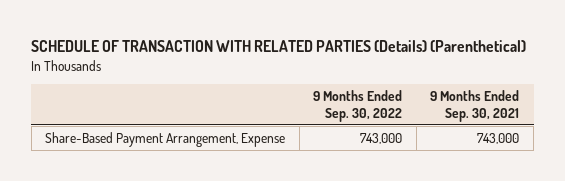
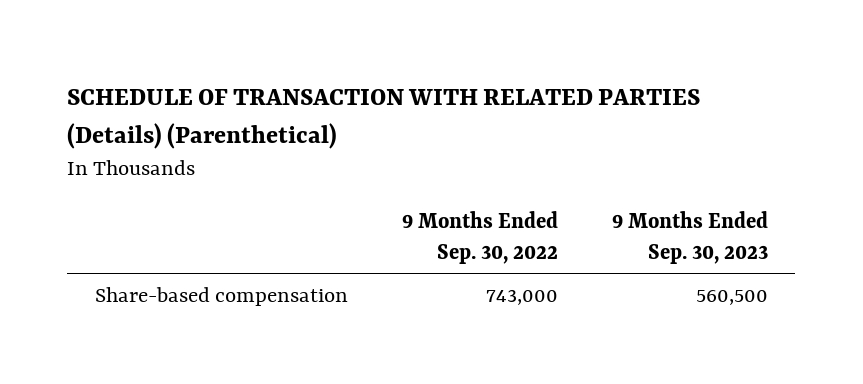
[430,90,520,122] 9 Months Ended Sep. 30, 2021 -> none
none -> [612,210,769,264] 9 Months Ended Sep. 30, 2023
[45,131,286,147] Share-Based Payment Arrangement, Expense -> [94,287,348,307] Share-based compensation

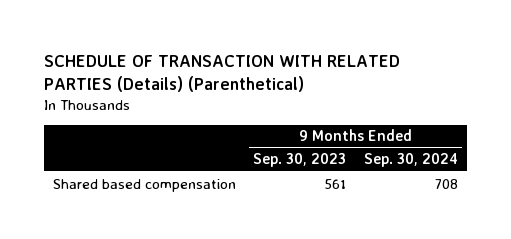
[401,210,558,264] 9 Months Ended Sep. 30, 2022 -> none
none -> [363,153,458,168] Sep. 30, 2024
[94,287,348,307] Share-based compensation -> [52,178,236,192] Shared based compensation
[696,290,769,306] 560,500 -> [324,178,347,189] 561

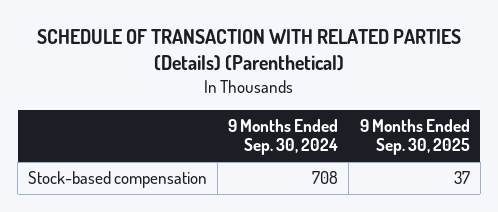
[253,153,347,168] Sep. 30, 2023 -> none
none -> [359,118,470,156] 9 Months Ended Sep. 30, 2025
[52,178,236,192] Shared based compensation -> [28,171,208,189] Stock-based compensation

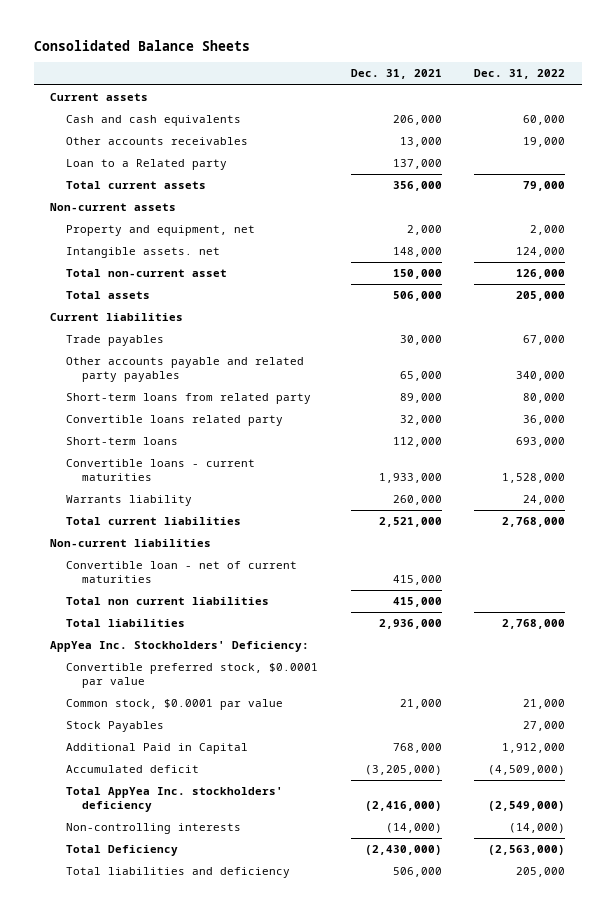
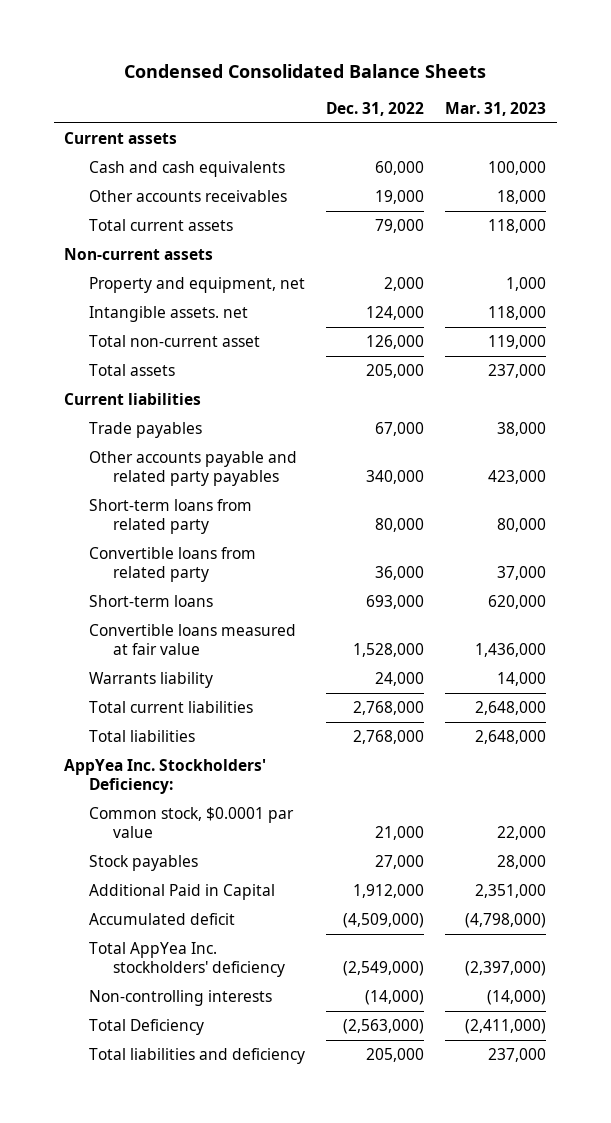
[33,40,250,52] Consolidated Balance Sheets -> [124,64,487,79] Condensed Consolidated Balance Sheets
[350,69,442,80] Dec. 31, 2021 -> none
none -> [445,101,547,116] Mar. 31, 2023
[65,159,227,171] Loan to a Related party -> none
[65,415,283,427] Convertible loans related party -> [88,546,256,583] Convertible loans from related party
[65,459,255,481] Convertible loans - current maturities -> [88,623,296,656] Convertible loans measured at fair value
[50,539,212,548] Non-current liabilities -> none
[65,561,297,583] Convertible loan - net of current maturities -> none
[65,597,269,606] Total non current liabilities -> none
[65,663,318,688] Convertible preferred stock, $0.0001 par value -> none
[65,721,164,733] Stock Payables -> [88,854,198,871] Stock payables

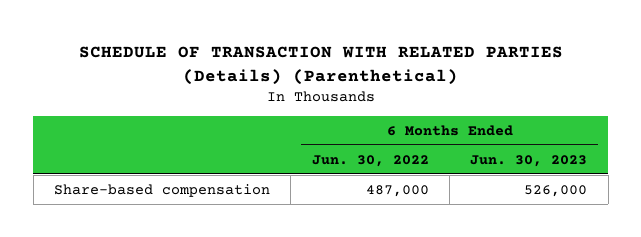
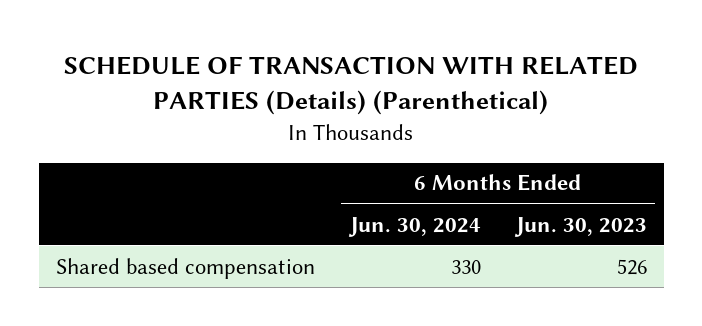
[311,154,429,167] Jun. 30, 2022 -> none
none -> [347,216,481,237] Jun. 30, 2024
[54,183,271,197] Share-based compensation -> [55,257,315,279] Shared based compensation
[524,184,588,197] 526,000 -> [616,258,647,275] 526

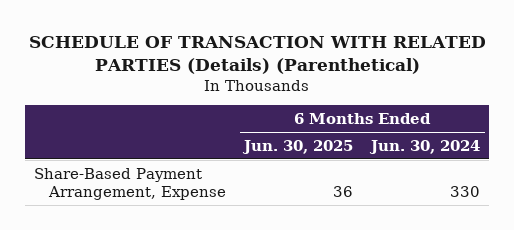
[513,216,647,237] Jun. 30, 2023 -> none
none -> [242,139,354,154] Jun. 30, 2025
[55,257,315,279] Shared based compensation -> [34,167,227,200] Share-Based Payment Arrangement, Expense

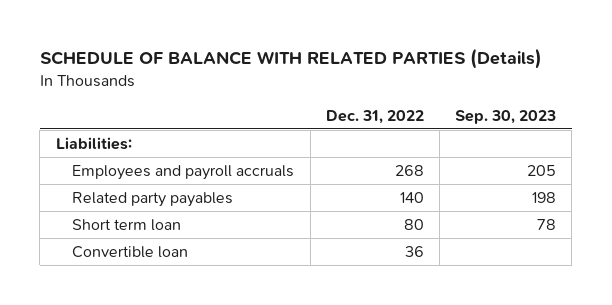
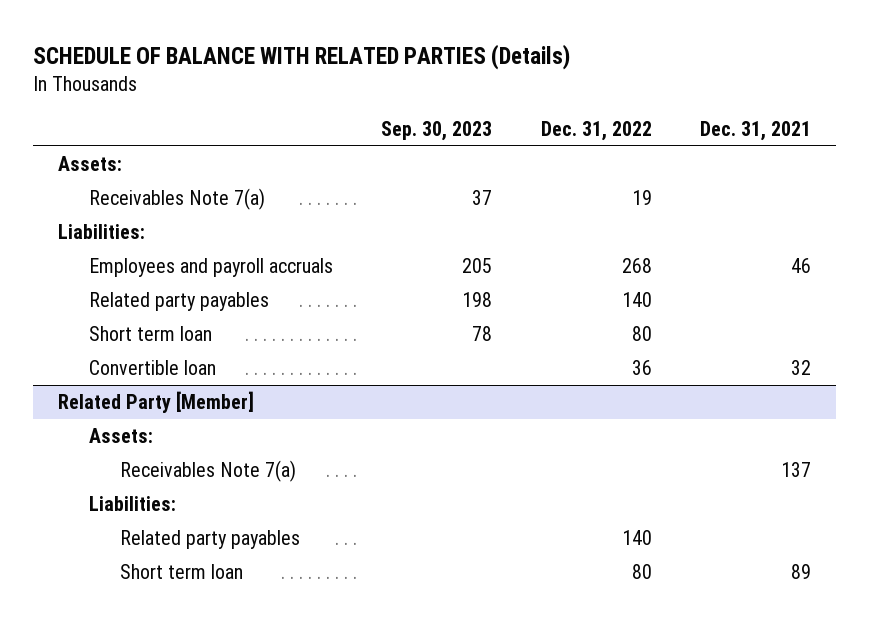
none -> [700,120,812,141] Dec. 31, 2021
none -> [57,156,122,172] Assets:
none -> [88,188,265,211] Receivables Note 7(a)
none -> [57,391,254,414] Related Party [Member]
none -> [88,428,153,444] Assets:
none -> [120,460,297,483] Receivables Note 7(a)
none -> [88,496,176,512] Liabilities:
none -> [120,530,301,550] Related party payables
none -> [120,564,244,580] Short term loan

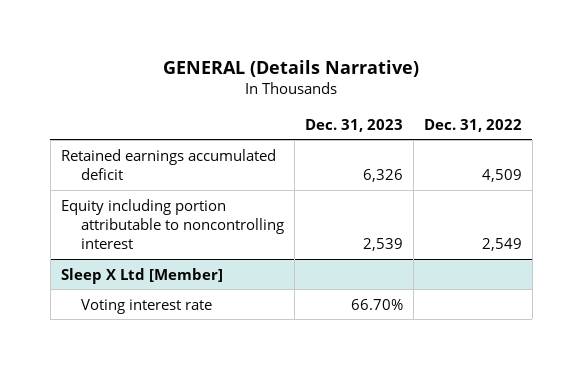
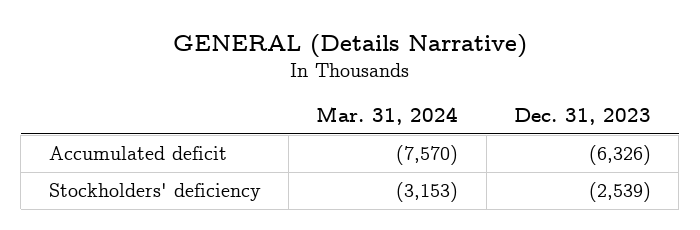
[423,118,522,132] Dec. 31, 2022 -> none
none -> [316,105,459,125] Mar. 31, 2024
[60,198,285,250] Equity including portion attributable to noncontrolling interest -> none
[60,267,223,284] Sleep X Ltd [Member] -> none
[81,298,213,314] Voting interest rate -> none
[60,148,276,180] Retained earnings accumulated deficit -> [48,146,227,161] Accumulated deficit
[363,168,404,182] 6,326 -> [589,145,652,166] (6,326)
none -> [48,183,261,202] Stockholders' deficiency

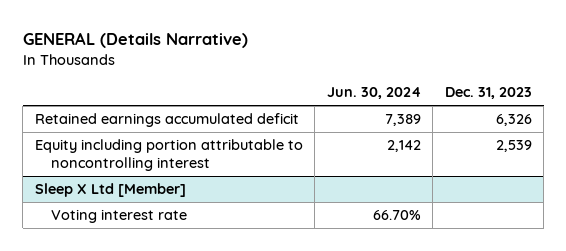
[316,105,459,125] Mar. 31, 2024 -> none
none -> [326,87,421,100] Jun. 30, 2024
[48,183,261,202] Stockholders' deficiency -> none
[48,146,227,161] Accumulated deficit -> [34,113,299,128] Retained earnings accumulated deficit
[589,145,652,166] (6,326) -> [495,114,532,127] 6,326
none -> [34,139,303,171] Equity including portion attributable to noncontrolling interest
none -> [34,183,186,198] Sleep X Ltd [Member]
none -> [51,209,188,224] Voting interest rate

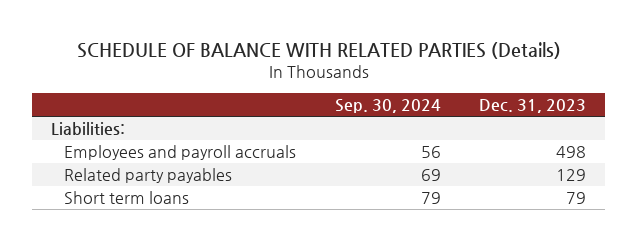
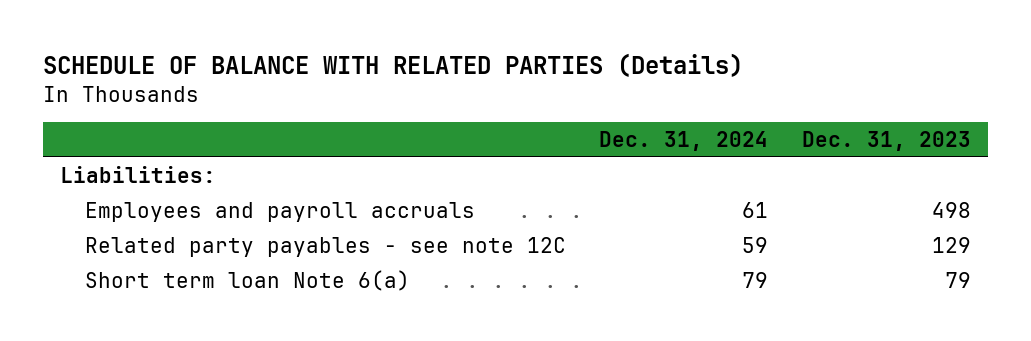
[334,99,441,114] Sep. 30, 2024 -> none
none -> [599,130,769,151] Dec. 31, 2024
[64,168,233,184] Related party payables -> [84,236,566,257] Related party payables - see note 12C
[64,191,190,205] Short term loans -> [84,269,410,291] Short term loan Note 6(a)

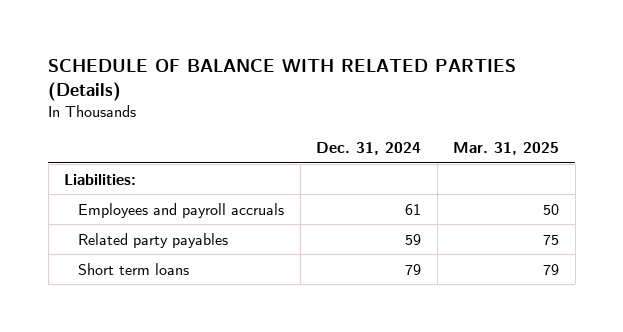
[802,130,972,151] Dec. 31, 2023 -> none
none -> [453,141,560,155] Mar. 31, 2025
[84,236,566,257] Related party payables - see note 12C -> [78,232,229,248] Related party payables
[84,269,410,291] Short term loan Note 6(a) -> [78,262,190,275] Short term loans

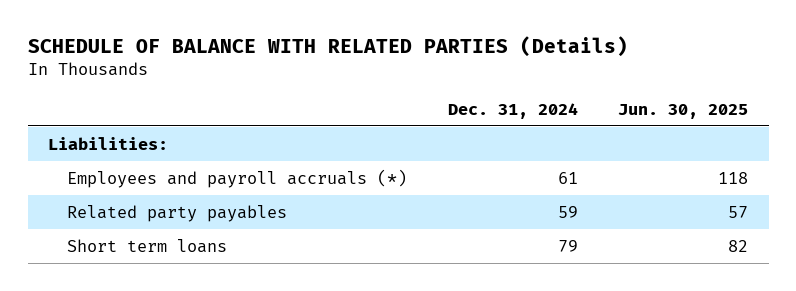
[453,141,560,155] Mar. 31, 2025 -> none
none -> [618,103,749,119] Jun. 30, 2025
[78,202,285,218] Employees and payroll accruals -> [67,168,408,188] Employees and payroll accruals (*)

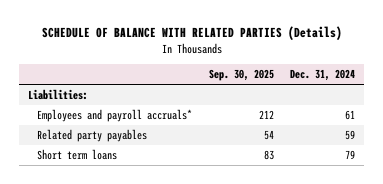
[618,103,749,119] Jun. 30, 2025 -> none
none -> [208,69,274,82] Sep. 30, 2025
[67,168,408,188] Employees and payroll accruals (*) -> [37,108,193,122] Employees and payroll accruals*

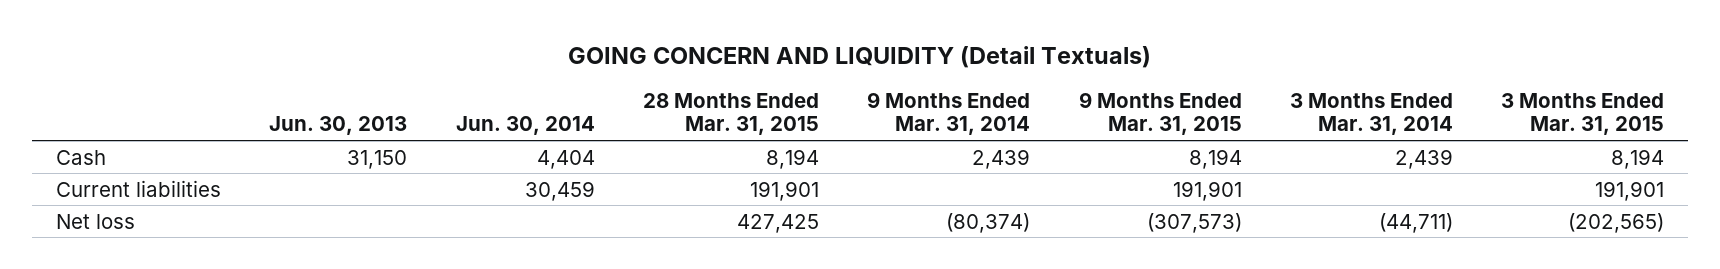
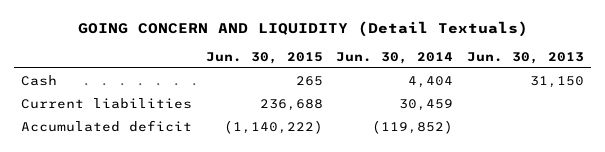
[642,92,819,136] 28 Months Ended Mar. 31, 2015 -> none
[867,91,1031,136] 9 Months Ended Mar. 31, 2014 -> none
[1078,91,1242,136] 9 Months Ended Mar. 31, 2015 -> none
[1289,92,1453,136] 3 Months Ended Mar. 31, 2014 -> none
[1501,92,1665,136] 3 Months Ended Mar. 31, 2015 -> none
none -> [205,51,323,64] Jun. 30, 2015
[55,213,135,229] Net loss -> none
none -> [20,119,192,132] Accumulated deficit

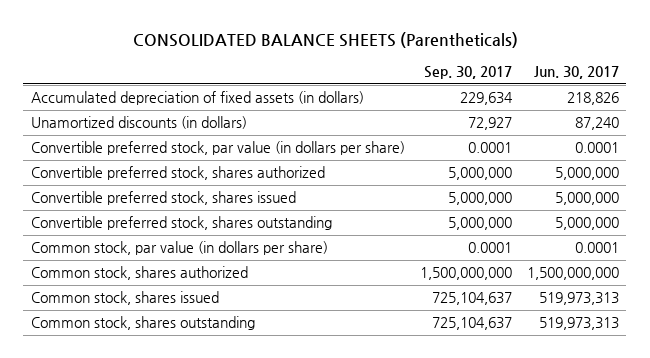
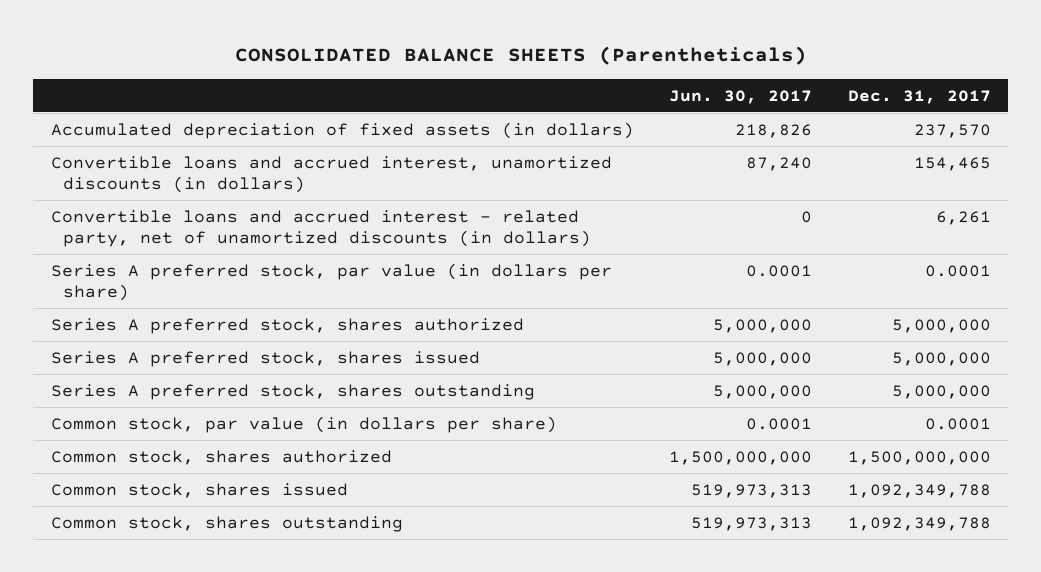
[423,65,512,79] Sep. 30, 2017 -> none
none -> [847,89,991,104] Dec. 31, 2017
[30,116,247,130] Unamortized discounts (in dollars) -> [50,155,612,193] Convertible loans and accrued interest, unamortized discounts (in dollars)
none -> [50,209,592,247] Convertible loans and accrued interest - related party, net of unamortized discounts (in dollars)
[30,141,405,156] Convertible preferred stock, par value (in dollars per share) -> [50,262,612,301] Series A preferred stock, par value (in dollars per share)
[30,166,325,181] Convertible preferred stock, shares authorized -> [50,317,524,334] Series A preferred stock, shares authorized
[30,191,296,206] Convertible preferred stock, shares issued -> [50,350,480,367] Series A preferred stock, shares issued
[30,216,332,231] Convertible preferred stock, shares outstanding -> [50,383,535,400] Series A preferred stock, shares outstanding

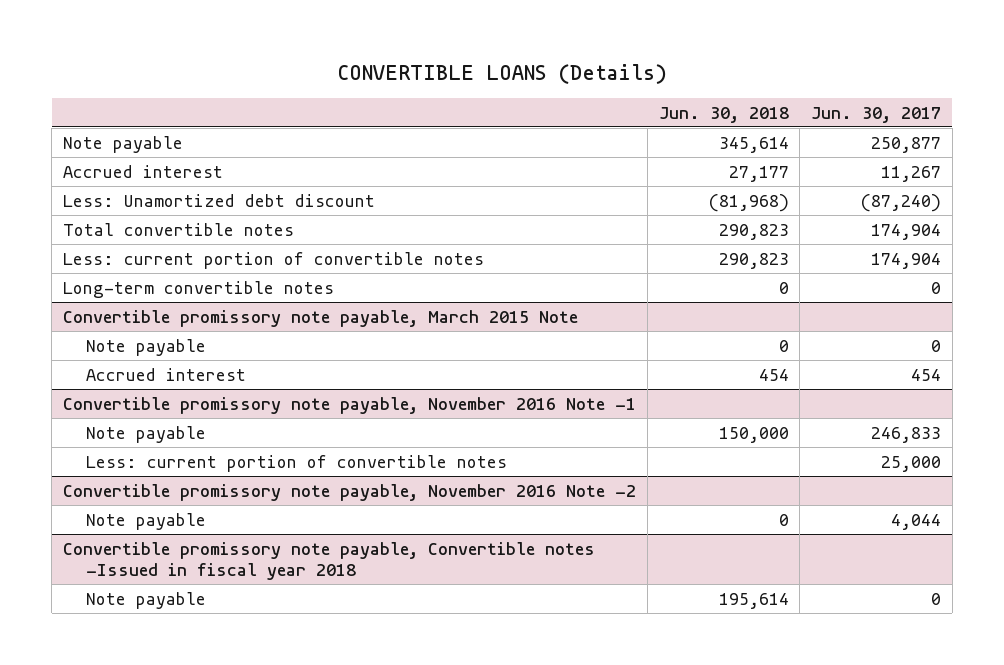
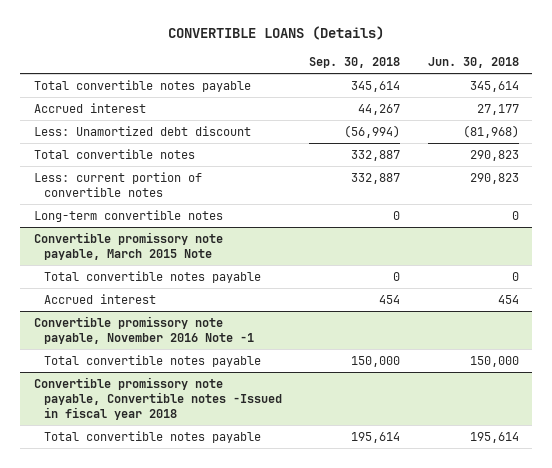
[810,106,941,123] Jun. 30, 2017 -> none
none -> [309,56,401,68] Sep. 30, 2018
[63,135,184,153] Note payable -> [33,79,251,92] Total convertible notes payable
[86,338,207,356] Note payable -> [44,270,262,283] Total convertible notes payable
[86,454,508,472] Less: current portion of convertible notes -> none
[63,483,637,501] Convertible promissory note payable, November 2016 Note -2 -> none
[86,512,207,530] Note payable -> none
[86,425,207,443] Note payable -> [44,354,262,367] Total convertible notes payable
[86,591,207,609] Note payable -> [44,430,262,443] Total convertible notes payable

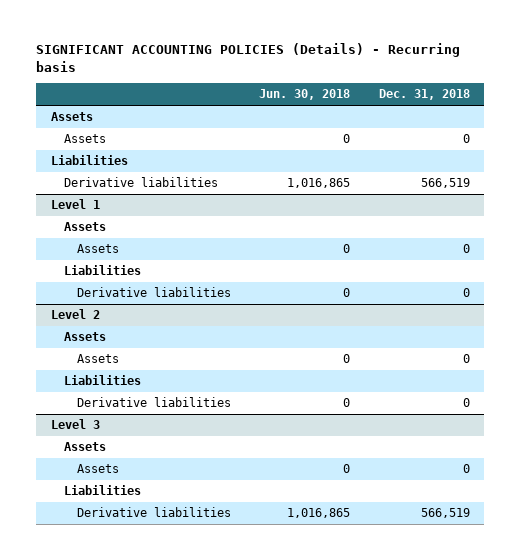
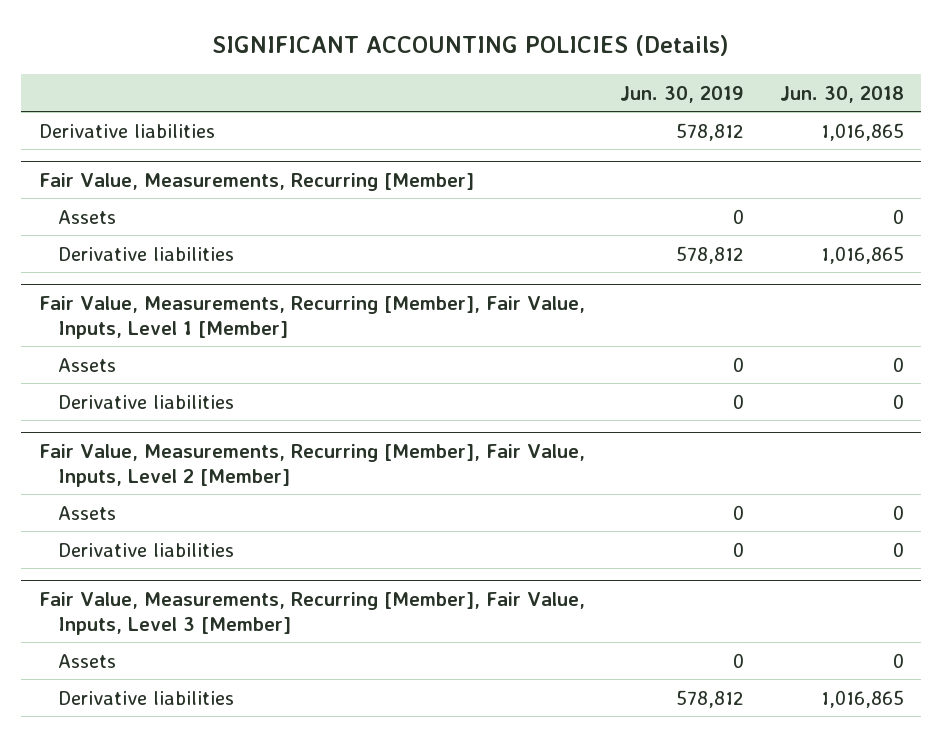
[36,43,461,72] SIGNIFICANT ACCOUNTING POLICIES (Details) - Recurring basis -> [212,35,730,57] SIGNIFICANT ACCOUNTING POLICIES (Details)
[378,89,470,101] Dec. 31, 2018 -> none
none -> [620,85,745,103] Jun. 30, 2019
[50,112,93,122] Assets -> none
none -> [38,123,215,138] Derivative liabilities
none -> [38,173,474,192] Fair Value, Measurements, Recurring [Member]
[50,155,128,166] Liabilities -> none
[50,199,100,210] Level 1 -> none
[63,222,106,232] Assets -> none
none -> [38,296,585,339] Fair Value, Measurements, Recurring [Member], Fair Value, Inputs, Level 1 [Member]
[63,265,141,276] Liabilities -> none
[50,309,100,320] Level 2 -> none
[63,332,106,342] Assets -> none
none -> [38,444,585,487] Fair Value, Measurements, Recurring [Member], Fair Value, Inputs, Level 2 [Member]
[63,375,141,386] Liabilities -> none
[50,419,100,430] Level 3 -> none
[63,442,106,452] Assets -> none
none -> [38,592,585,635] Fair Value, Measurements, Recurring [Member], Fair Value, Inputs, Level 3 [Member]
[63,485,141,496] Liabilities -> none

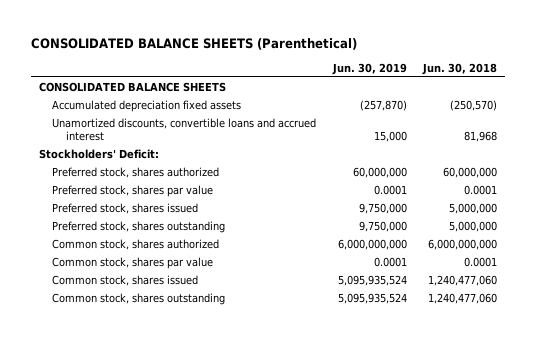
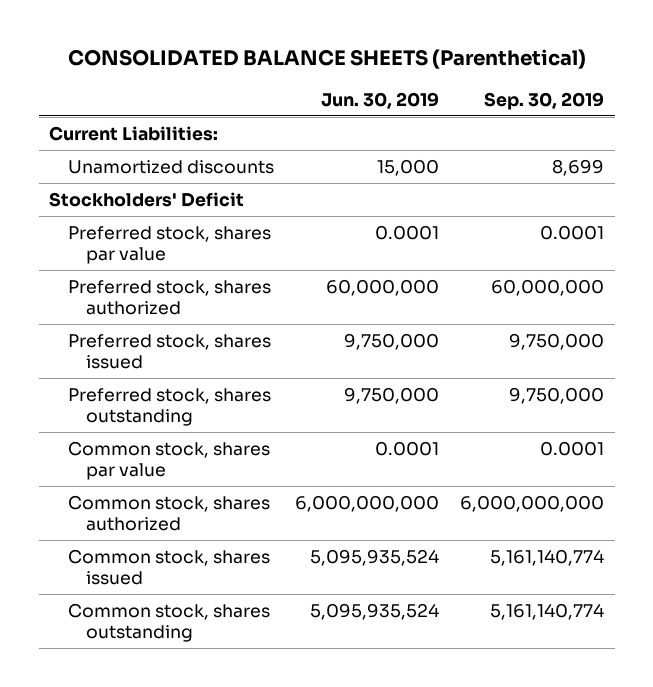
[421,62,497,75] Jun. 30, 2018 -> none
none -> [484,91,605,110] Sep. 30, 2019
[39,81,227,92] CONSOLIDATED BALANCE SHEETS -> none
[52,99,242,112] Accumulated depreciation fixed assets -> none
[52,117,317,141] Unamortized discounts, convertible loans and accrued interest -> none
none -> [49,125,219,141] Current Liabilities:
none -> [67,159,274,174] Unamortized discounts
[39,148,160,159] Stockholders' Deficit: -> [49,191,245,207] Stockholders' Deficit
[52,166,220,178] Preferred stock, shares authorized -> [67,279,271,315] Preferred stock, shares authorized
[52,238,220,250] Common stock, shares authorized -> [67,494,270,531] Common stock, shares authorized

